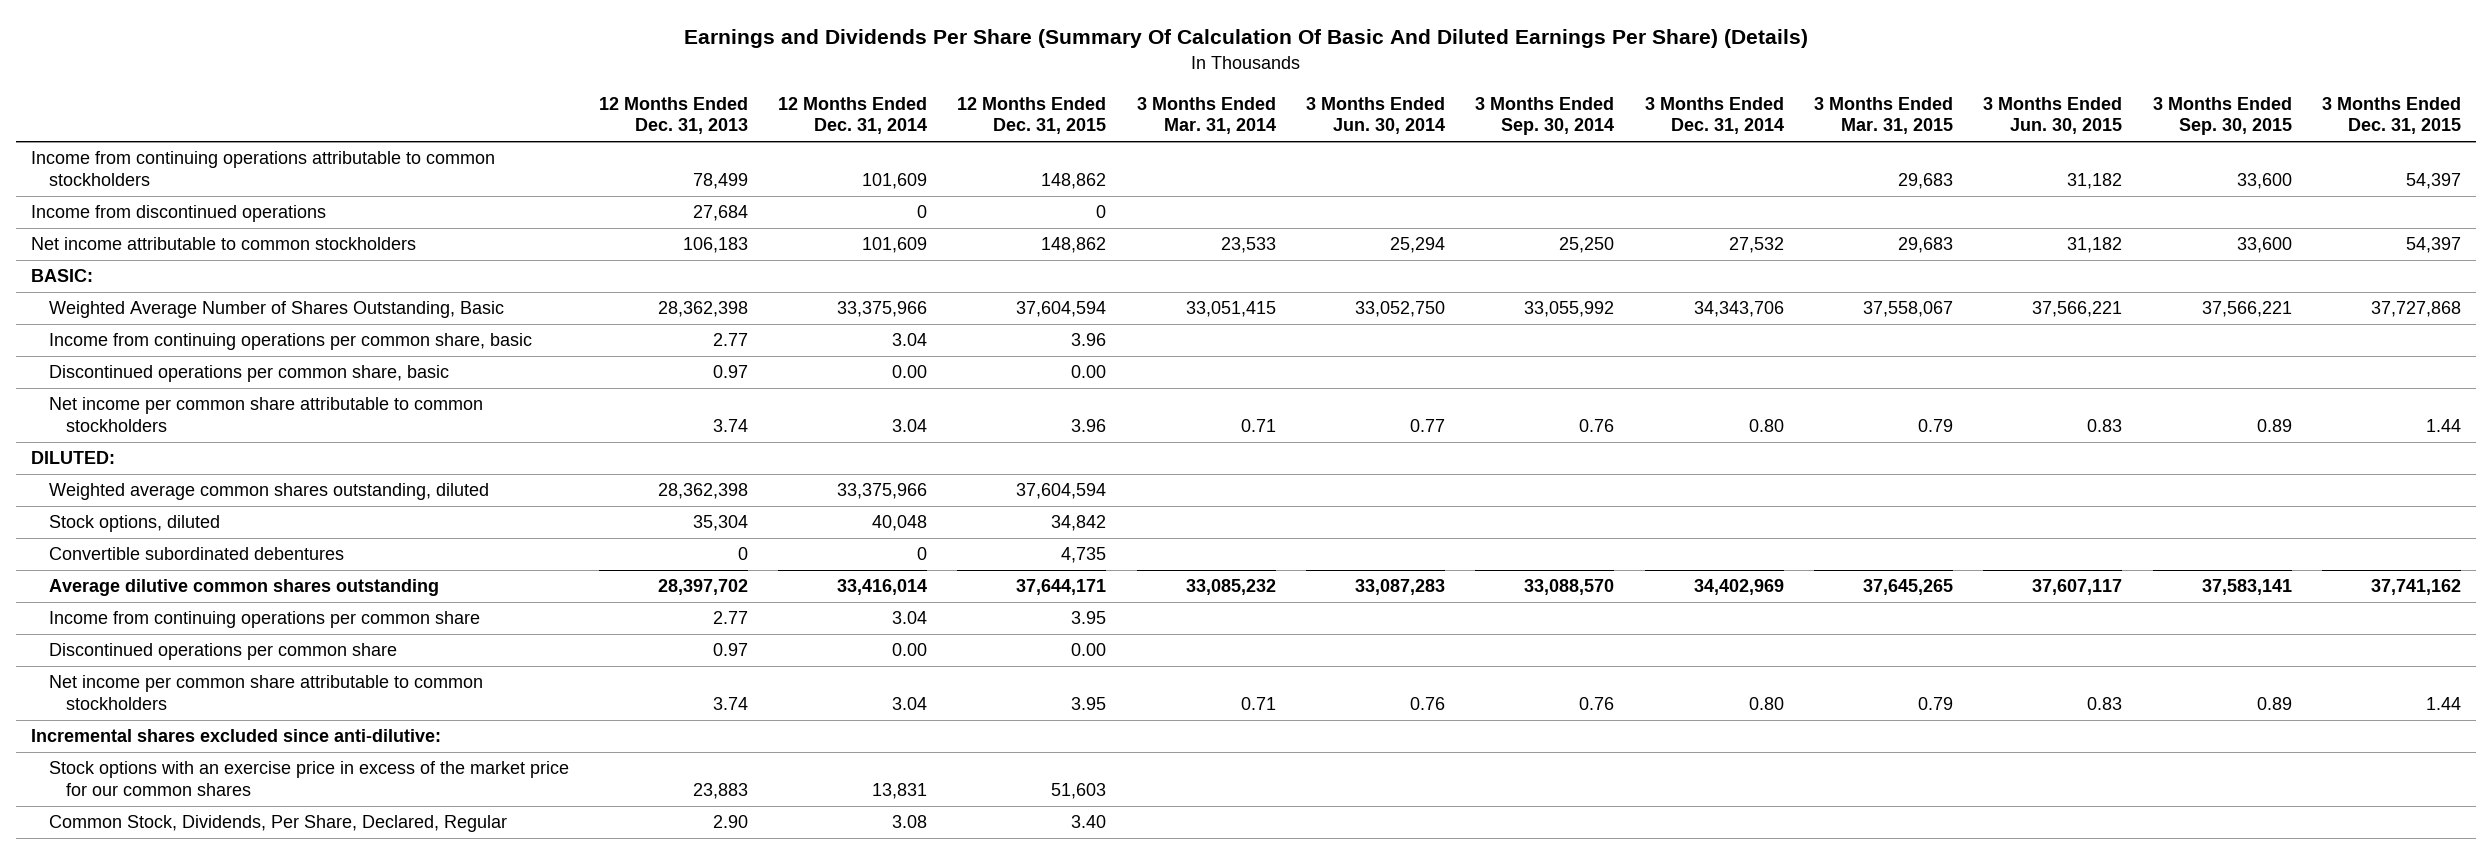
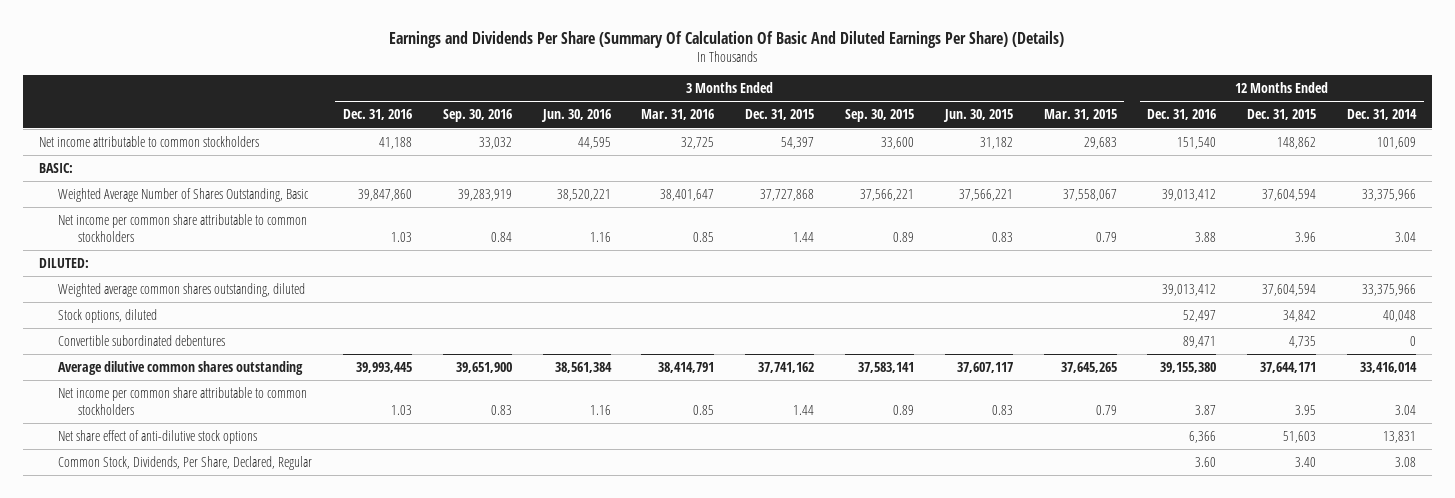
[598,96,748,135] 12 Months Ended Dec. 31, 2013 -> none
[1136,96,1276,135] 3 Months Ended Mar. 31, 2014 -> none
[1306,96,1446,135] 3 Months Ended Jun. 30, 2014 -> none
[1475,96,1615,136] 3 Months Ended Sep. 30, 2014 -> none
[1644,96,1784,135] 3 Months Ended Dec. 31, 2014 -> none
none -> [342,109,412,121] Dec. 31, 2016
none -> [442,109,512,123] Sep. 30, 2016
none -> [540,109,611,123] Jun. 30, 2016
none -> [641,109,715,121] Mar. 31, 2016
none -> [1147,109,1217,121] Dec. 31, 2016
[31,151,496,187] Income from continuing operations attributable to common stockholders -> none
[31,205,327,223] Income from discontinued operations -> none
[48,333,532,351] Income from continuing operations per common share, basic -> none
[48,365,449,383] Discontinued operations per common share, basic -> none
[48,611,480,629] Income from continuing operations per common share -> none
[48,643,397,661] Discontinued operations per common share -> none
[31,729,442,743] Incremental shares excluded since anti-dilutive: -> none
[48,761,569,797] Stock options with an exercise price in excess of the market price for our common shares -> [58,429,258,444] Net share effect of anti-dilutive stock options

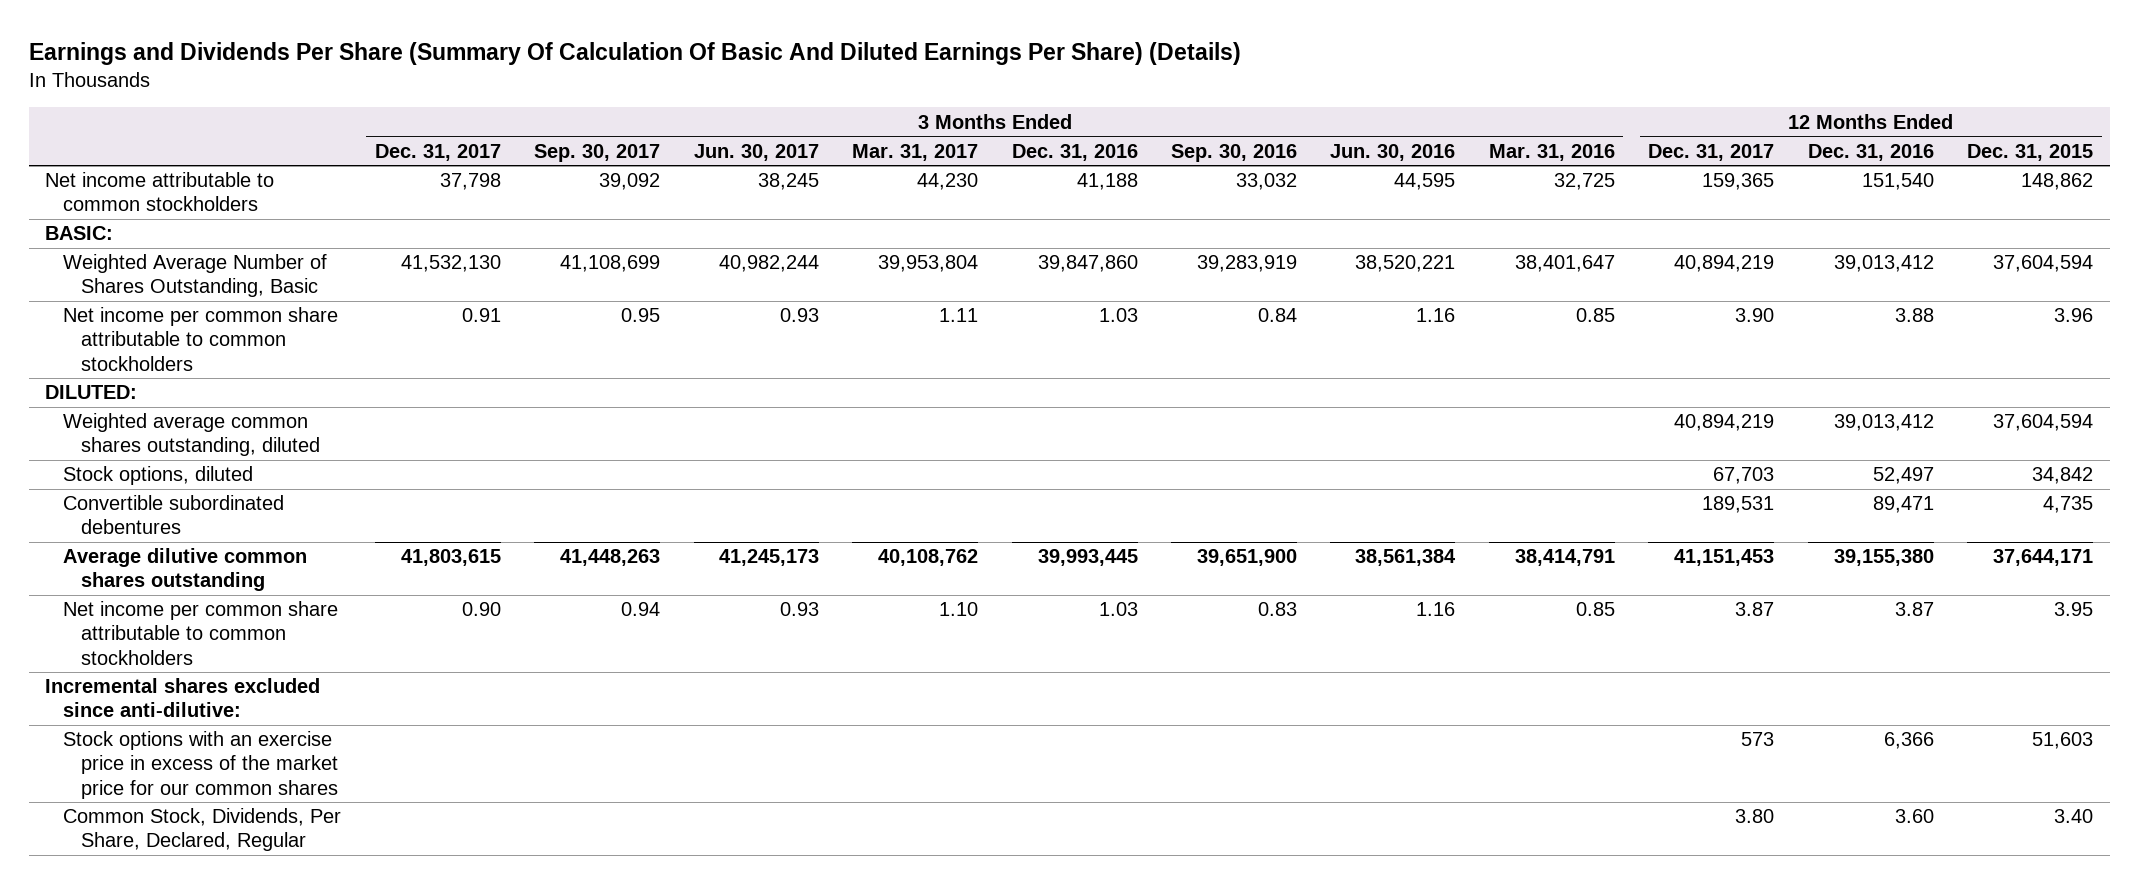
[745,109,815,121] Dec. 31, 2015 -> none
[845,109,915,123] Sep. 30, 2015 -> none
[942,109,1013,123] Jun. 30, 2015 -> none
[1043,109,1117,121] Mar. 31, 2015 -> none
[1347,109,1418,121] Dec. 31, 2014 -> none
none -> [374,143,501,161] Dec. 31, 2017
none -> [534,143,661,162] Sep. 30, 2017
none -> [693,143,819,161] Jun. 30, 2017
none -> [852,143,979,161] Mar. 31, 2017
none -> [1648,143,1775,161] Dec. 31, 2017
none -> [45,678,321,718] Incremental shares excluded since anti-dilutive:
[58,429,258,444] Net share effect of anti-dilutive stock options -> [63,731,339,799] Stock options with an exercise price in excess of the market price for our common shares

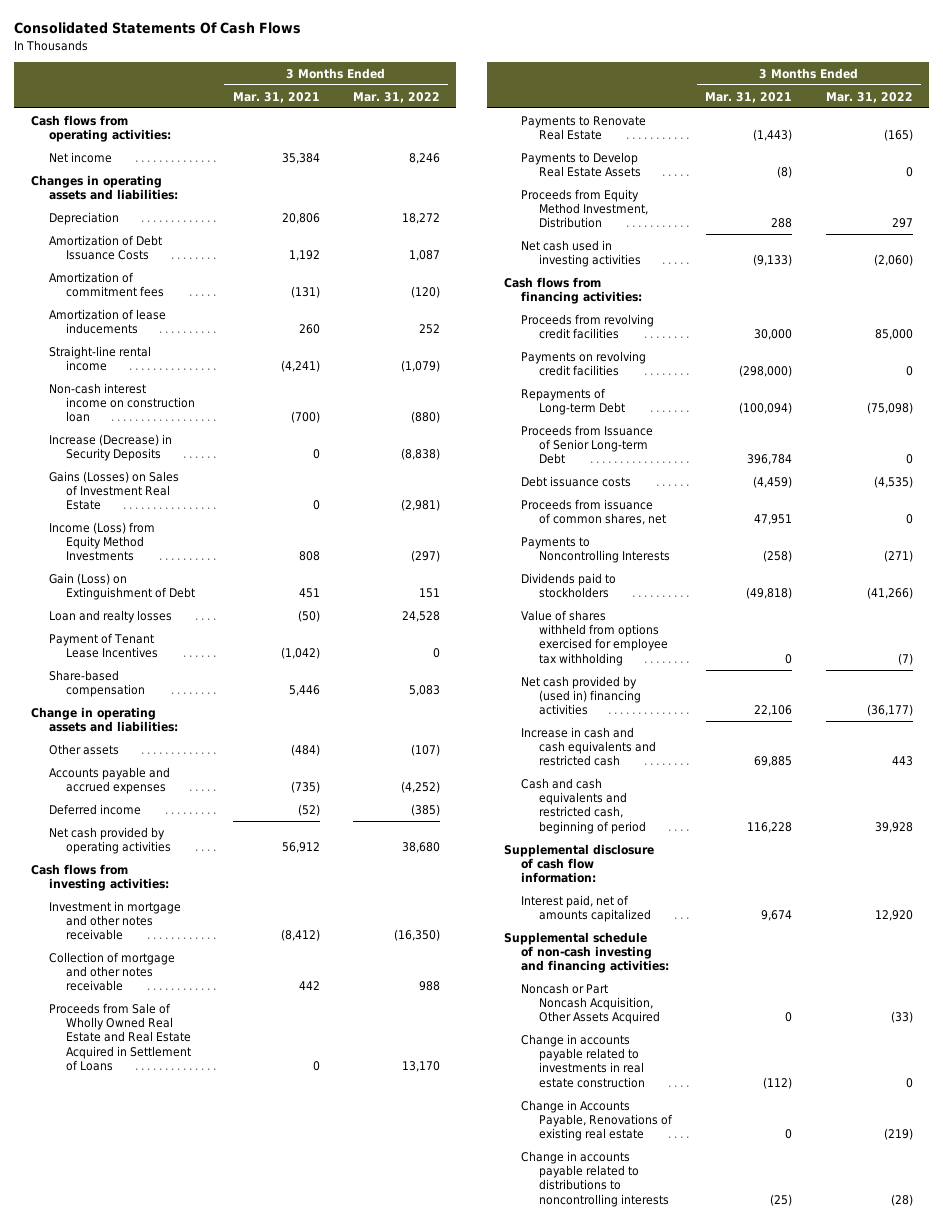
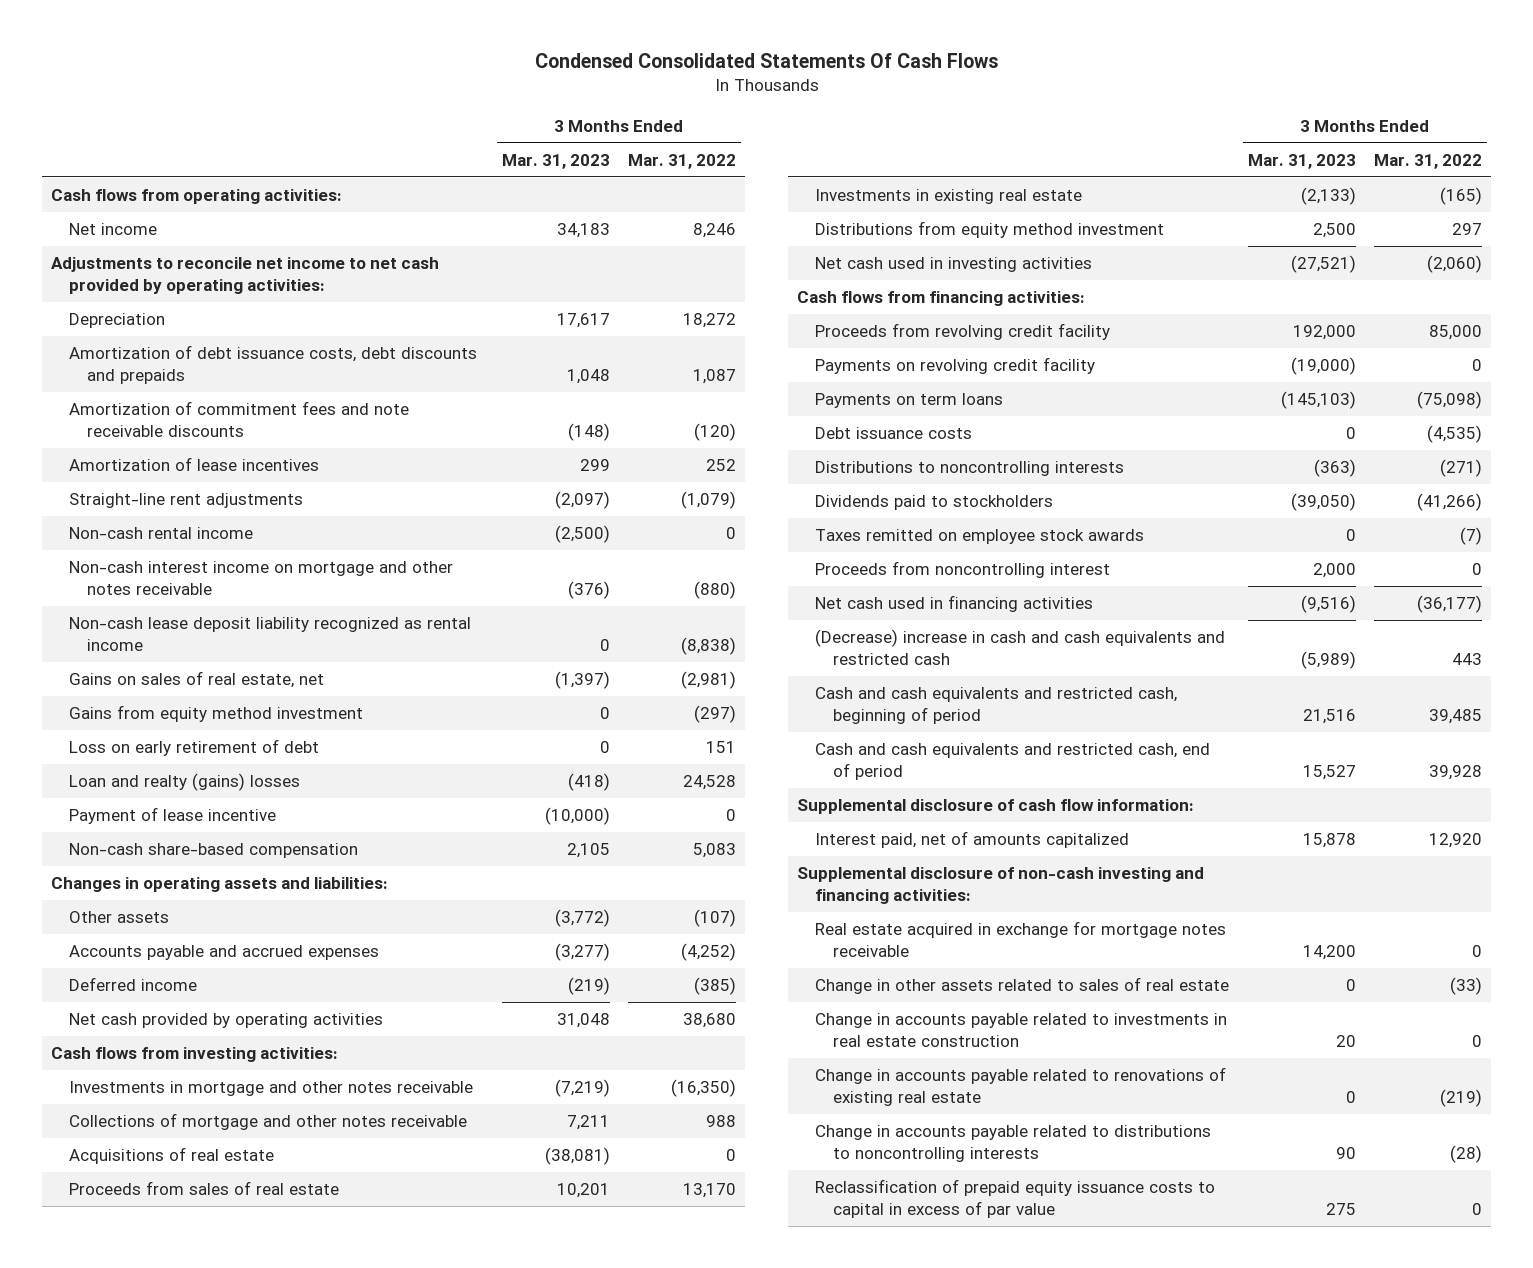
[14,22,302,35] Consolidated Statements Of Cash Flows -> [534,53,998,69] Condensed Consolidated Statements Of Cash Flows
[232,91,320,103] Mar. 31, 2021 -> none
none -> [501,153,610,169] Mar. 31, 2023
none -> [51,257,440,295] Adjustments to reconcile net income to net cash provided by operating activities:
[30,706,178,733] Change in operating assets and liabilities: -> none
[48,234,162,261] Amortization of Debt Issuance Costs -> [69,345,478,385] Amortization of debt issuance costs, debt discounts and prepaids
[48,271,165,298] Amortization of commitment fees -> [69,401,410,438] Amortization of commitment fees and note receivable discounts
[48,308,166,335] Amortization of lease inducements -> [69,457,320,472] Amortization of lease incentives
[48,345,151,372] Straight-line rental income -> [69,493,304,509] Straight-line rent adjustments
none -> [69,527,254,540] Non-cash rental income
[48,382,196,423] Non-cash interest income on construction loan -> [69,561,454,596] Non-cash interest income on mortgage and other notes receivable
[48,433,172,462] Increase (Decrease) in Security Deposits -> [69,617,472,652] Non-cash lease deposit liability recognized as rental income
[48,470,179,511] Gains (Losses) on Sales of Investment Real Estate -> [69,671,325,689] Gains on sales of real estate, net
[48,521,155,562] Income (Loss) from Equity Method Investments -> [69,705,364,723] Gains from equity method investment
[48,572,196,601] Gain (Loss) on Extinguishment of Debt -> [69,739,320,757] Loss on early retirement of debt
[48,609,172,623] Loan and realty losses -> [69,773,301,792] Loan and realty (gains) losses
[48,632,159,659] Payment of Tenant Lease Incentives -> [69,807,277,825] Payment of lease incentive
[48,669,146,698] Share-based compensation -> [69,843,359,859] Non-cash share-based compensation
[30,174,178,201] Changes in operating assets and liabilities: -> [51,877,389,893] Changes in operating assets and liabilities:
[521,151,642,178] Payments to Develop Real Estate Assets -> none
[48,900,181,941] Investment in mortgage and other notes receivable -> [69,1081,474,1097] Investments in mortgage and other notes receivable
[48,951,175,992] Collection of mortgage and other notes receivable -> [69,1113,468,1131] Collections of mortgage and other notes receivable
none -> [69,1147,275,1165] Acquisitions of real estate
[48,1002,192,1072] Proceeds from Sale of Wholly Owned Real Estate and Real Estate Acquired in Settlement of Loans -> [69,1181,340,1196] Proceeds from sales of real estate
[521,115,647,141] Payments to Renovate Real Estate -> [815,189,1083,205] Investments in existing real estate
[521,188,649,229] Proceeds from Equity Method Investment, Distribution -> [815,221,1165,239] Distributions from equity method investment
[521,424,654,465] Proceeds from Issuance of Senior Long-term Debt -> none
[521,313,655,340] Proceeds from revolving credit facilities -> [815,323,1111,341] Proceeds from revolving credit facility
[521,350,647,377] Payments on revolving credit facilities -> [815,357,1096,375] Payments on revolving credit facility
[521,387,626,416] Repayments of Long-term Debt -> [815,393,1004,409] Payments on term loans
[521,498,667,526] Proceeds from issuance of common shares, net -> none
[521,536,671,564] Payments to Noncontrolling Interests -> [815,461,1125,477] Distributions to noncontrolling interests
[521,609,669,666] Value of shares withheld from options exercised for employee tax withholding -> [815,529,1145,545] Taxes remitted on employee stock awards
none -> [815,561,1111,579] Proceeds from noncontrolling interest
[521,675,642,716] Net cash provided by (used in) financing activities -> [815,595,1094,613] Net cash used in financing activities
[521,726,657,767] Increase in cash and cash equivalents and restricted cash -> [815,629,1226,666] (Decrease) increase in cash and cash equivalents and restricted cash
[874,821,913,833] 39,928 -> [1429,709,1483,725] 39,485
none -> [815,743,1211,781] Cash and cash equivalents and restricted cash, end of period
[521,982,661,1025] Noncash or Part Noncash Acquisition, Other Assets Acquired -> none
[503,931,670,974] Supplemental schedule of non-cash investing and financing activities: -> [797,867,1205,905] Supplemental disclosure of non-cash investing and financing activities:
none -> [815,921,1227,958] Real estate acquired in exchange for mortgage notes receivable
none -> [815,977,1230,995] Change in other assets related to sales of real estate
[521,1099,674,1142] Change in Accounts Payable, Renovations of existing real estate -> [815,1067,1227,1107] Change in accounts payable related to renovations of existing real estate
none -> [815,1179,1216,1219] Reclassification of prepaid equity issuance costs to capital in excess of par value

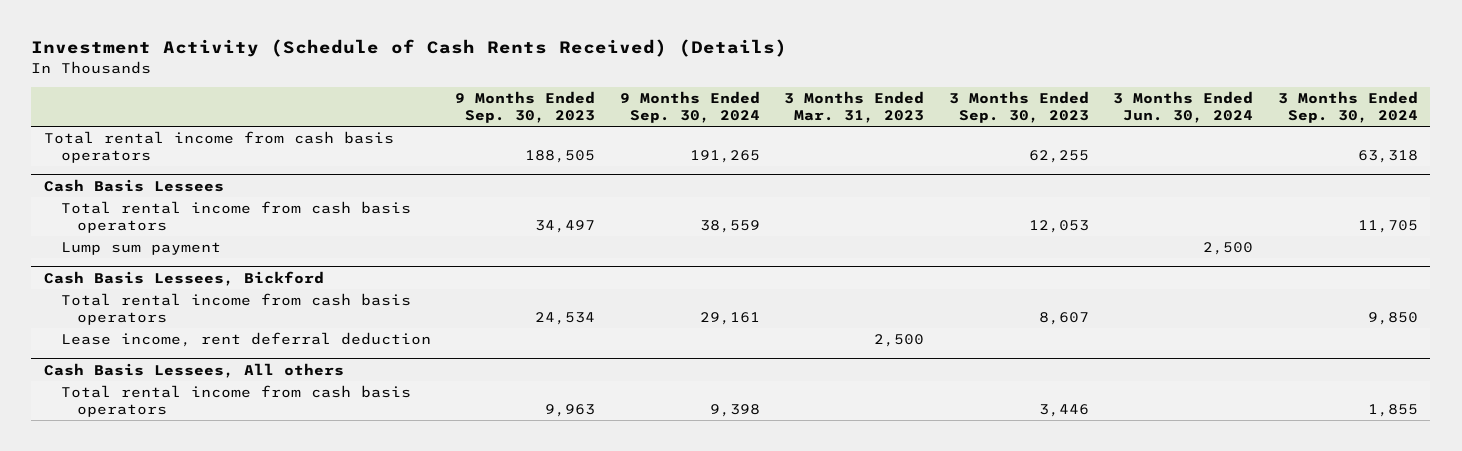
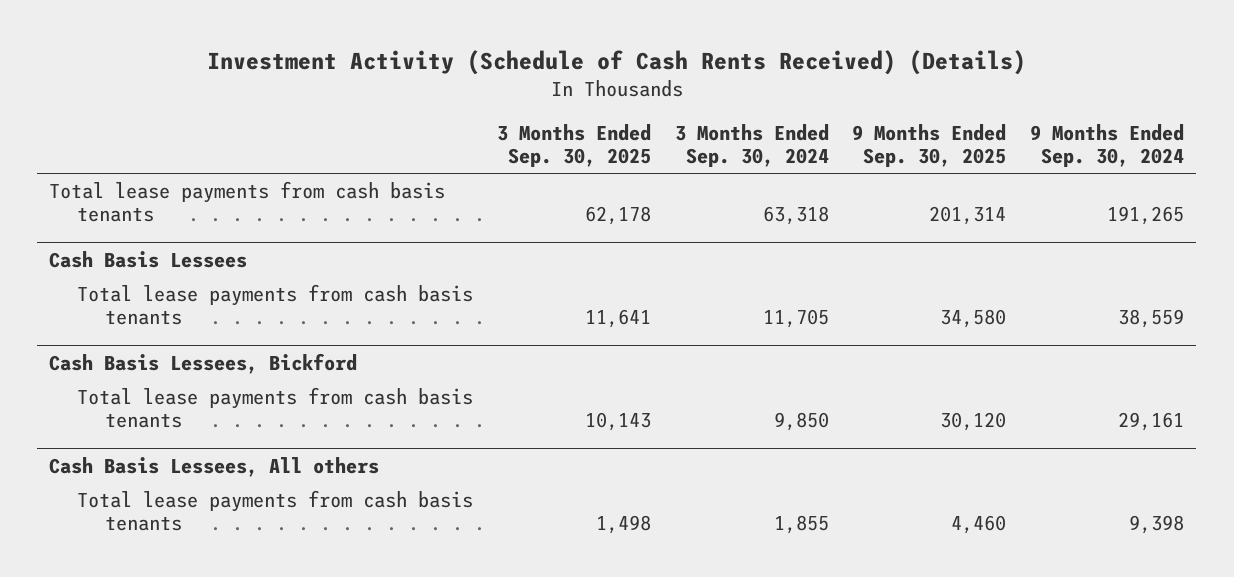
[455,90,596,124] 9 Months Ended Sep. 30, 2023 -> none
[784,90,925,124] 3 Months Ended Mar. 31, 2023 -> none
[948,90,1089,124] 3 Months Ended Sep. 30, 2023 -> none
[1113,90,1254,124] 3 Months Ended Jun. 30, 2024 -> none
none -> [496,123,651,167] 3 Months Ended Sep. 30, 2025
none -> [852,123,1007,167] 9 Months Ended Sep. 30, 2025
[43,131,394,164] Total rental income from cash basis operators -> [49,181,446,223] Total lease payments from cash basis tenants
[60,242,221,256] Lump sum payment -> none
[60,201,411,234] Total rental income from cash basis operators -> [76,284,473,326] Total lease payments from cash basis tenants
[60,332,431,348] Lease income, rent deferral deduction -> none
[60,293,411,326] Total rental income from cash basis operators -> [76,387,473,429] Total lease payments from cash basis tenants
[60,385,411,418] Total rental income from cash basis operators -> [76,490,473,532] Total lease payments from cash basis tenants

